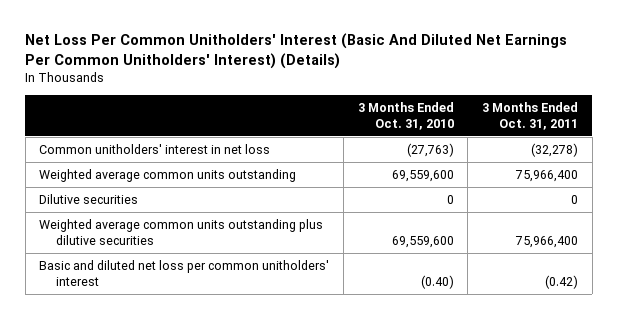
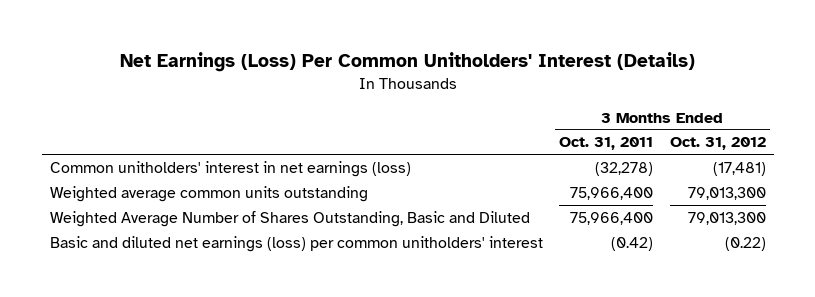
[25,33,568,69] Net Loss Per Common Unitholders' Interest (Basic And Diluted Net Earnings Per Common Unitholders' Interest) (Details) -> [119,51,695,72] Net Earnings (Loss) Per Common Unitholders' Interest (Details)
[357,101,454,130] 3 Months Ended Oct. 31, 2010 -> none
none -> [669,137,766,151] Oct. 31, 2012
[39,143,271,154] Common unitholders' interest in net loss -> [49,160,411,177] Common unitholders' interest in net earnings (loss)
[39,193,139,204] Dilutive securities -> none
[39,218,324,246] Weighted average common units outstanding plus dilutive securities -> [49,210,530,227] Weighted Average Number of Shares Outstanding, Basic and Diluted
[39,259,330,287] Basic and diluted net loss per common unitholders' interest -> [49,235,543,252] Basic and diluted net earnings (loss) per common unitholders' interest

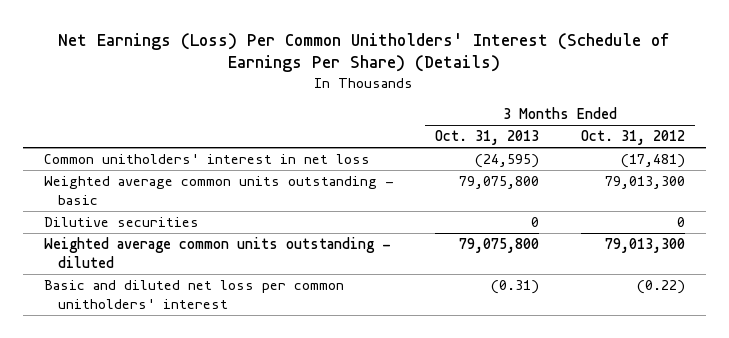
[119,51,695,72] Net Earnings (Loss) Per Common Unitholders' Interest (Details) -> [58,32,671,73] Net Earnings (Loss) Per Common Unitholders' Interest (Schedule of Earnings Per Share) (Details)
[559,137,654,151] Oct. 31, 2011 -> none
none -> [435,130,540,146] Oct. 31, 2013
[49,160,411,177] Common unitholders' interest in net earnings (loss) -> [43,154,370,165] Common unitholders' interest in net loss
[49,185,368,202] Weighted average common units outstanding -> [43,176,394,205] Weighted average common units outstanding - basic
none -> [43,217,199,228] Dilutive securities
[49,210,530,227] Weighted Average Number of Shares Outstanding, Basic and Diluted -> [43,237,391,268] Weighted average common units outstanding - diluted
[49,235,543,252] Basic and diluted net earnings (loss) per common unitholders' interest -> [43,280,344,309] Basic and diluted net loss per common unitholders' interest

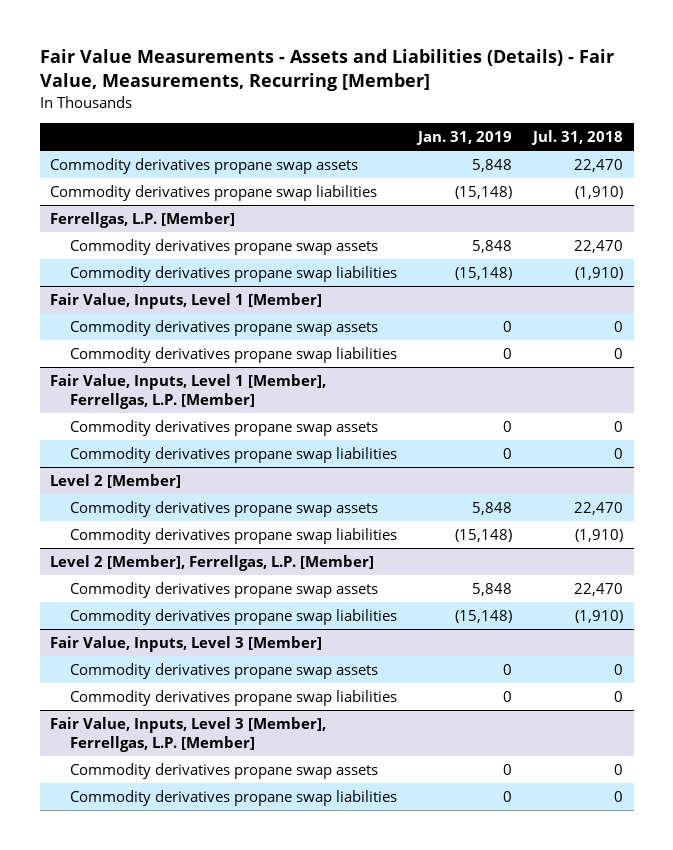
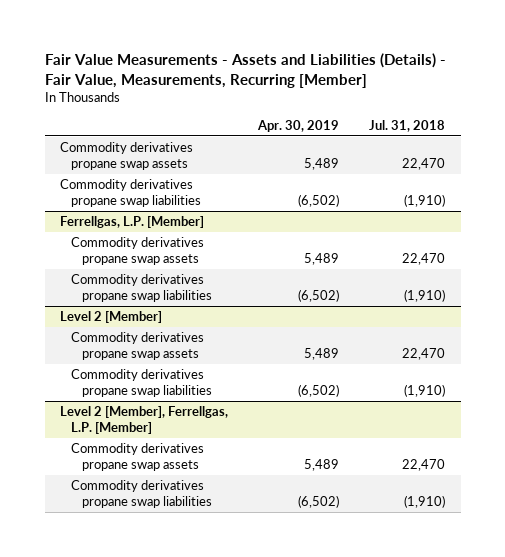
[416,130,513,145] Jan. 31, 2019 -> none
none -> [257,120,340,133] Apr. 30, 2019
[50,292,323,309] Fair Value, Inputs, Level 1 [Member] -> none
[70,319,379,336] Commodity derivatives propane swap assets -> none
[70,346,398,363] Commodity derivatives propane swap liabilities -> none
[50,373,327,409] Fair Value, Inputs, Level 1 [Member], Ferrellgas, L.P. [Member] -> none
[70,419,379,436] Commodity derivatives propane swap assets -> none
[70,446,398,463] Commodity derivatives propane swap liabilities -> none
[50,635,323,652] Fair Value, Inputs, Level 3 [Member] -> none
[70,662,379,679] Commodity derivatives propane swap assets -> none
[70,689,398,706] Commodity derivatives propane swap liabilities -> none
[50,716,327,752] Fair Value, Inputs, Level 3 [Member], Ferrellgas, L.P. [Member] -> none
[70,762,379,779] Commodity derivatives propane swap assets -> none
[70,789,398,806] Commodity derivatives propane swap liabilities -> none

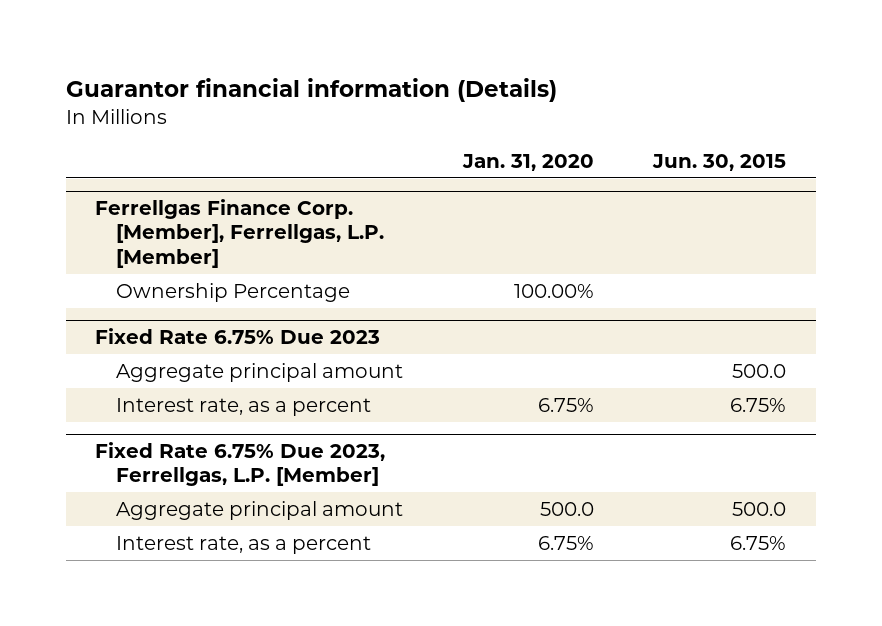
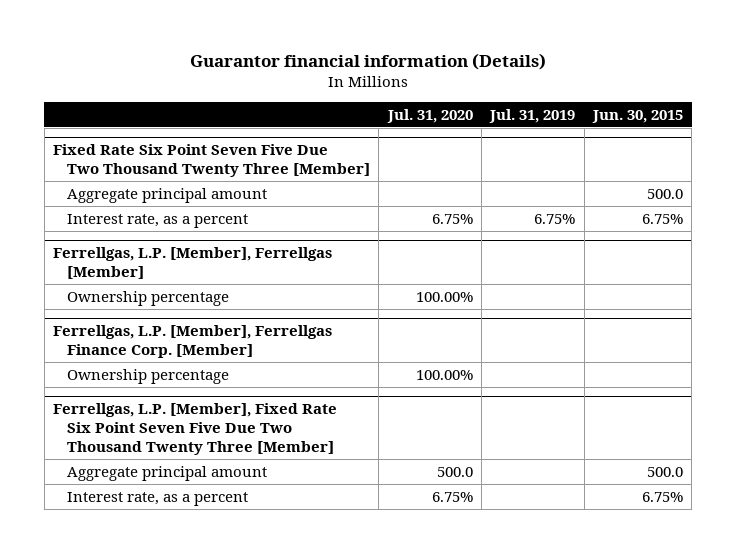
[461,154,594,172] Jan. 31, 2020 -> none
none -> [386,108,473,123] Jul. 31, 2020
none -> [489,108,576,123] Jul. 31, 2019
[95,199,385,268] Ferrellgas Finance Corp. [Member], Ferrellgas, L.P. [Member] -> none
[116,282,351,302] Ownership Percentage -> none
[95,328,381,345] Fixed Rate 6.75% Due 2023 -> [53,144,371,177] Fixed Rate Six Point Seven Five Due Two Thousand Twenty Three [Member]
[95,442,386,487] Fixed Rate 6.75% Due 2023, Ferrellgas, L.P. [Member] -> none
none -> [53,247,333,279] Ferrellgas, L.P. [Member], Ferrellgas [Member]
none -> [67,290,230,306] Ownership percentage
none -> [53,325,333,358] Ferrellgas, L.P. [Member], Ferrellgas Finance Corp. [Member]
none -> [67,368,230,384] Ownership percentage
none -> [53,403,338,455] Ferrellgas, L.P. [Member], Fixed Rate Six Point Seven Five Due Two Thousand Twenty Three [Member]

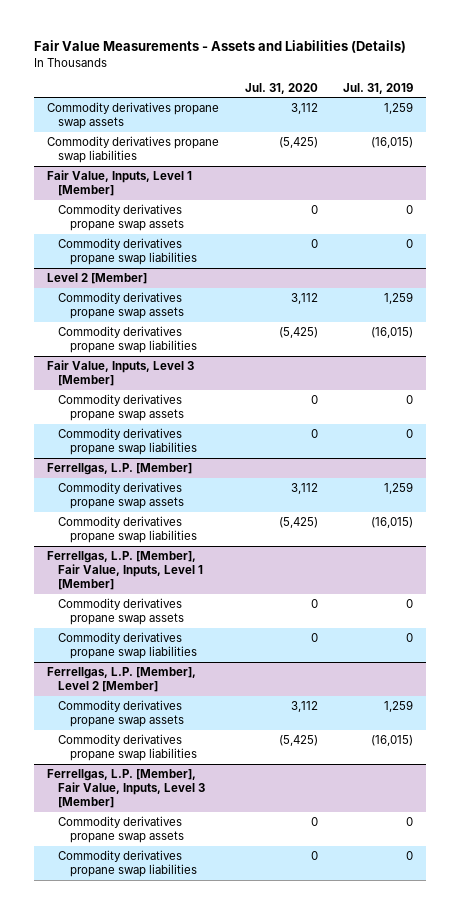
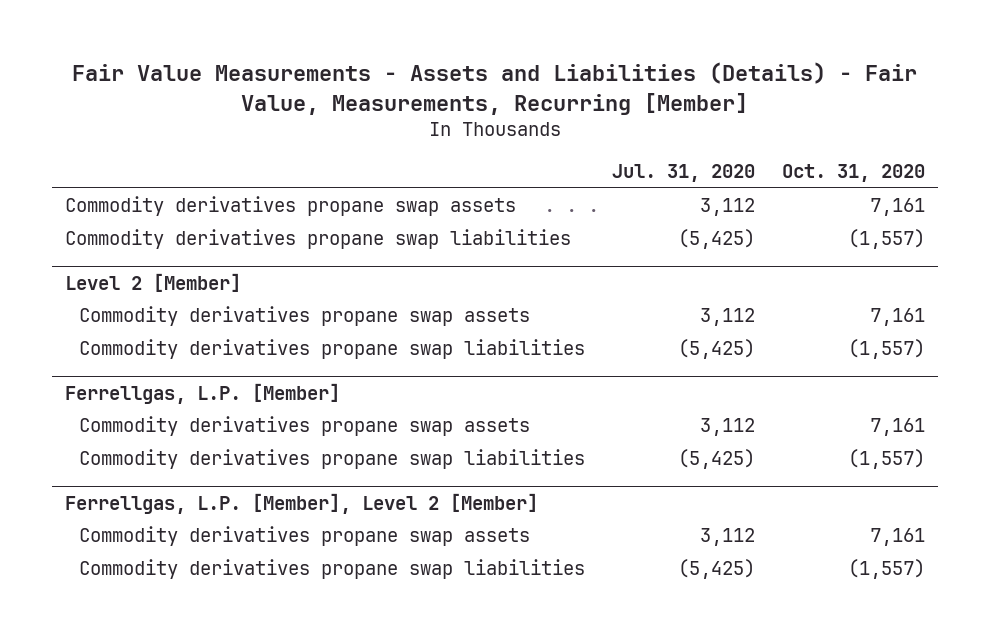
[33,40,406,54] Fair Value Measurements - Assets and Liabilities (Details) -> [72,62,918,115] Fair Value Measurements - Assets and Liabilities (Details) - Fair Value, Measurements, Recurring [Member]
[343,82,414,94] Jul. 31, 2019 -> none
none -> [781,164,925,183] Oct. 31, 2020
[46,169,192,197] Fair Value, Inputs, Level 1 [Member] -> none
[58,203,185,232] Commodity derivatives propane swap assets -> none
[58,237,198,266] Commodity derivatives propane swap liabilities -> none
[46,359,194,387] Fair Value, Inputs, Level 3 [Member] -> none
[58,393,185,422] Commodity derivatives propane swap assets -> none
[58,427,198,456] Commodity derivatives propane swap liabilities -> none
[46,550,204,591] Ferrellgas, L.P. [Member], Fair Value, Inputs, Level 1 [Member] -> none
[58,597,185,626] Commodity derivatives propane swap assets -> none
[58,631,198,660] Commodity derivatives propane swap liabilities -> none
[46,768,206,809] Ferrellgas, L.P. [Member], Fair Value, Inputs, Level 3 [Member] -> none
[58,815,185,844] Commodity derivatives propane swap assets -> none
[58,849,198,878] Commodity derivatives propane swap liabilities -> none

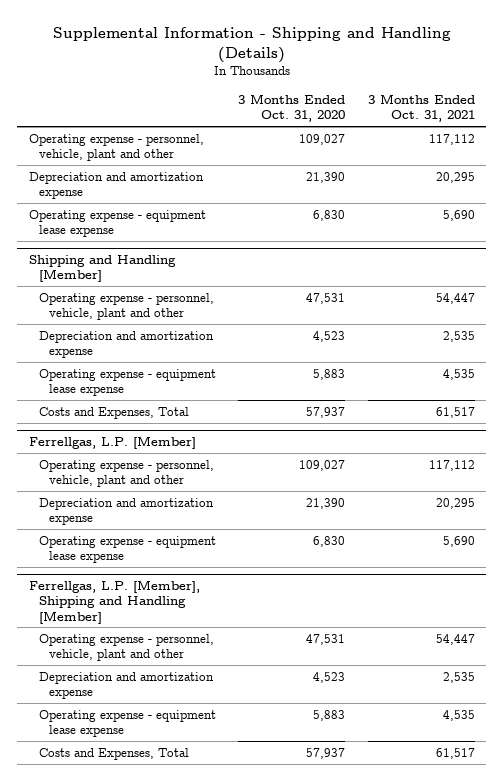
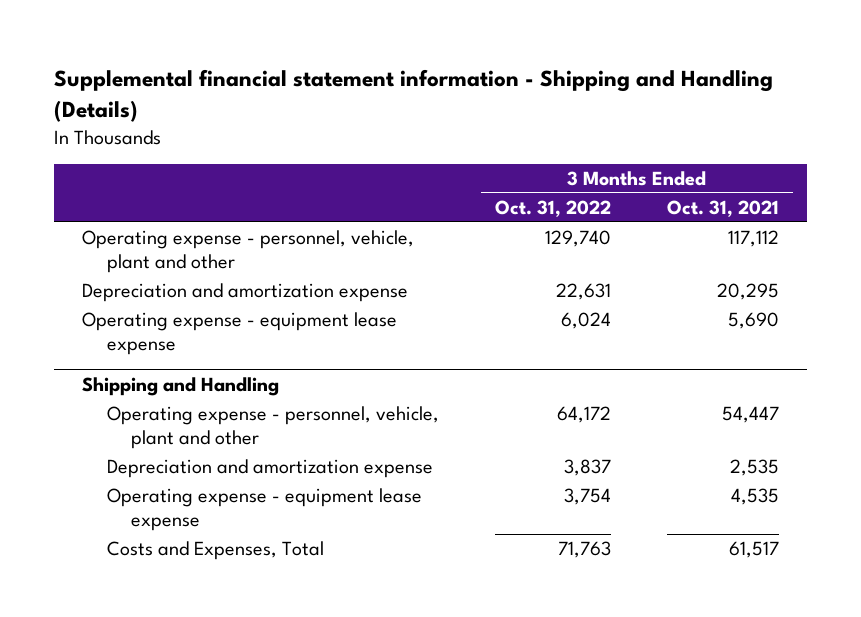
[52,26,451,63] Supplemental Information - Shipping and Handling (Details) -> [54,68,774,122] Supplemental financial statement information - Shipping and Handling (Details)
[238,94,346,123] 3 Months Ended Oct. 31, 2020 -> none
none -> [494,199,611,217] Oct. 31, 2022
[38,292,214,320] Operating expense - personnel, vehicle, plant and other -> none
[38,330,214,358] Depreciation and amortization expense -> none
[38,368,216,396] Operating expense - equipment lease expense -> none
[38,406,189,419] Costs and Expenses, Total -> none
[28,436,196,450] Ferrellgas, L.P. [Member] -> none
[38,459,214,487] Operating expense - personnel, vehicle, plant and other -> none
[38,497,214,525] Depreciation and amortization expense -> none
[38,535,216,563] Operating expense - equipment lease expense -> none
[28,580,200,624] Ferrellgas, L.P. [Member], Shipping and Handling [Member] -> none
[28,255,176,283] Shipping and Handling [Member] -> [82,376,280,396] Shipping and Handling

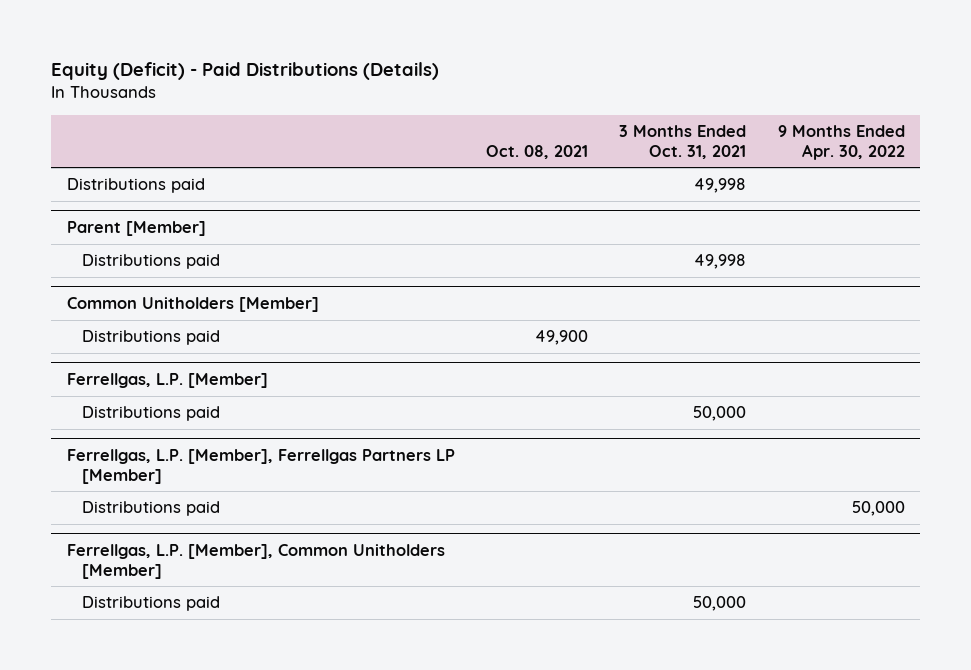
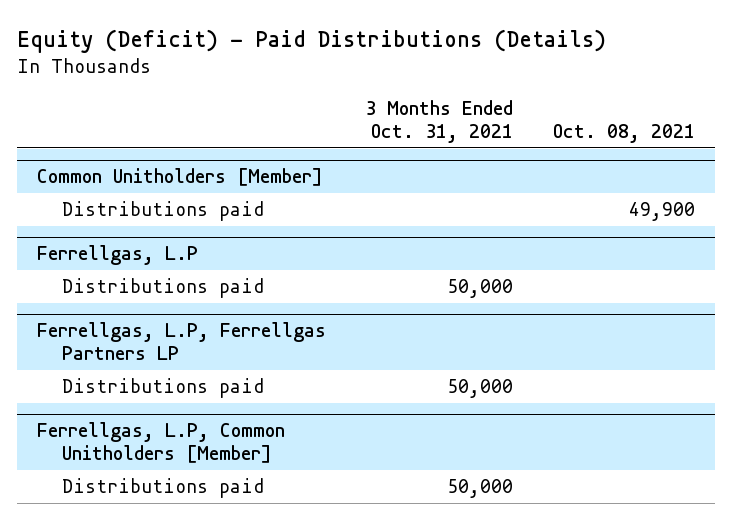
[777,124,905,160] 9 Months Ended Apr. 30, 2022 -> none
[66,178,205,194] Distributions paid -> none
[66,221,206,237] Parent [Member] -> none
[82,254,221,270] Distributions paid -> none
[66,373,268,389] Ferrellgas, L.P. [Member] -> [36,245,198,266] Ferrellgas, L.P
[82,501,221,517] Distributions paid -> none
[66,544,445,579] Ferrellgas, L.P. [Member], Common Unitholders [Member] -> none
[66,449,455,484] Ferrellgas, L.P. [Member], Ferrellgas Partners LP [Member] -> [36,322,326,360] Ferrellgas, L.P, Ferrellgas Partners LP
none -> [36,422,285,463] Ferrellgas, L.P, Common Unitholders [Member]
none -> [61,478,264,499] Distributions paid

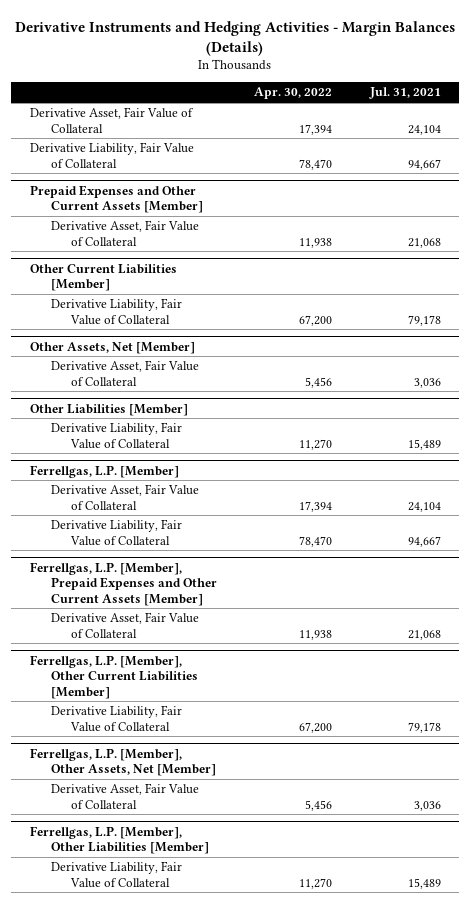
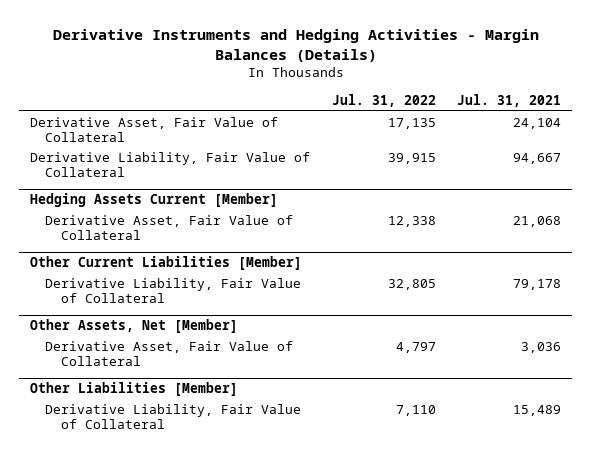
[254,87,333,100] Apr. 30, 2022 -> none
none -> [331,94,436,108] Jul. 31, 2022
[30,184,203,214] Prepaid Expenses and Other Current Assets [Member] -> none
none -> [30,193,279,208] Hedging Assets Current [Member]
[30,464,180,478] Ferrellgas, L.P. [Member] -> none
[50,484,199,510] Derivative Asset, Fair Value of Collateral -> none
[50,519,182,546] Derivative Liability, Fair Value of Collateral -> none
[30,561,217,606] Ferrellgas, L.P. [Member], Prepaid Expenses and Other Current Assets [Member] -> none
[50,612,199,638] Derivative Asset, Fair Value of Collateral -> none
[30,654,198,699] Ferrellgas, L.P. [Member], Other Current Liabilities [Member] -> none
[50,705,182,732] Derivative Liability, Fair Value of Collateral -> none
[30,747,216,777] Ferrellgas, L.P. [Member], Other Assets, Net [Member] -> none
[50,783,199,809] Derivative Asset, Fair Value of Collateral -> none
[30,825,209,855] Ferrellgas, L.P. [Member], Other Liabilities [Member] -> none
[50,861,182,888] Derivative Liability, Fair Value of Collateral -> none

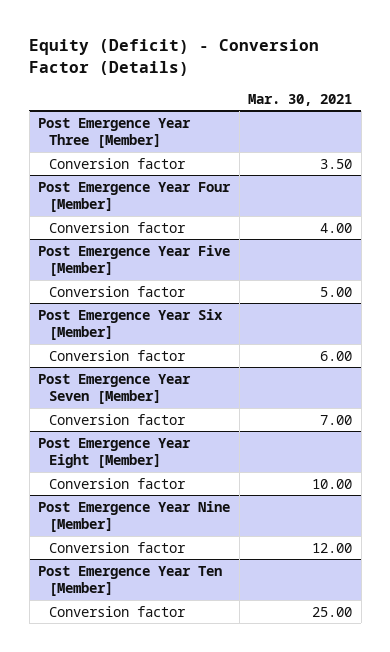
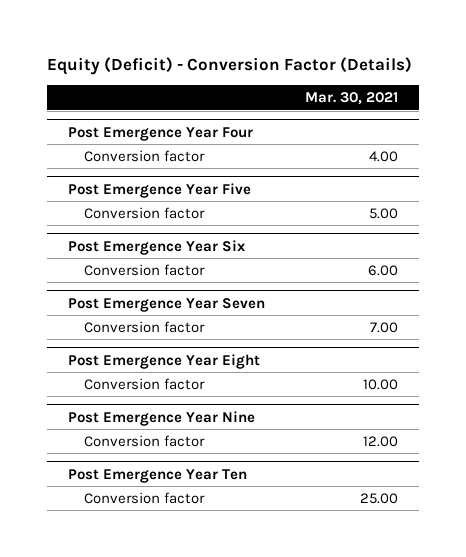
[38,117,192,149] Post Emergence Year Three [Member] -> none
[48,157,186,169] Conversion factor -> none
[38,181,232,213] Post Emergence Year Four [Member] -> [67,126,253,141] Post Emergence Year Four
[38,244,231,277] Post Emergence Year Five [Member] -> [67,182,251,198] Post Emergence Year Five
[38,308,224,341] Post Emergence Year Six [Member] -> [67,239,246,255] Post Emergence Year Six
[38,373,192,405] Post Emergence Year Seven [Member] -> [67,297,265,312] Post Emergence Year Seven
[38,437,192,469] Post Emergence Year Eight [Member] -> [67,353,260,369] Post Emergence Year Eight
[38,500,231,533] Post Emergence Year Nine [Member] -> [67,410,255,426] Post Emergence Year Nine
[38,565,223,597] Post Emergence Year Ten [Member] -> [67,468,247,483] Post Emergence Year Ten

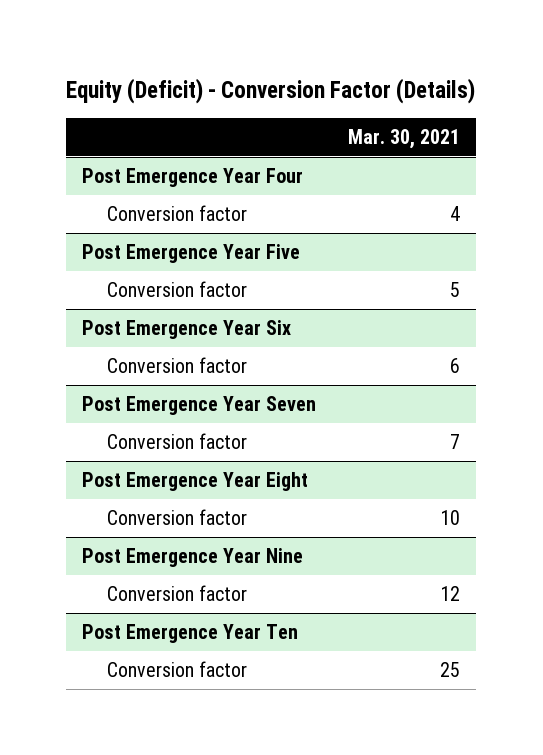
[369,150,399,162] 4.00 -> [450,206,461,222] 4
[369,207,399,219] 5.00 -> [450,282,461,298] 5
[368,264,399,276] 6.00 -> [450,358,461,374] 6
[370,321,399,333] 7.00 -> [450,434,461,450] 7
[363,378,399,390] 10.00 -> [440,510,461,526] 10
[363,435,399,447] 12.00 -> [440,586,461,602] 12
[360,492,399,504] 25.00 -> [440,662,461,678] 25

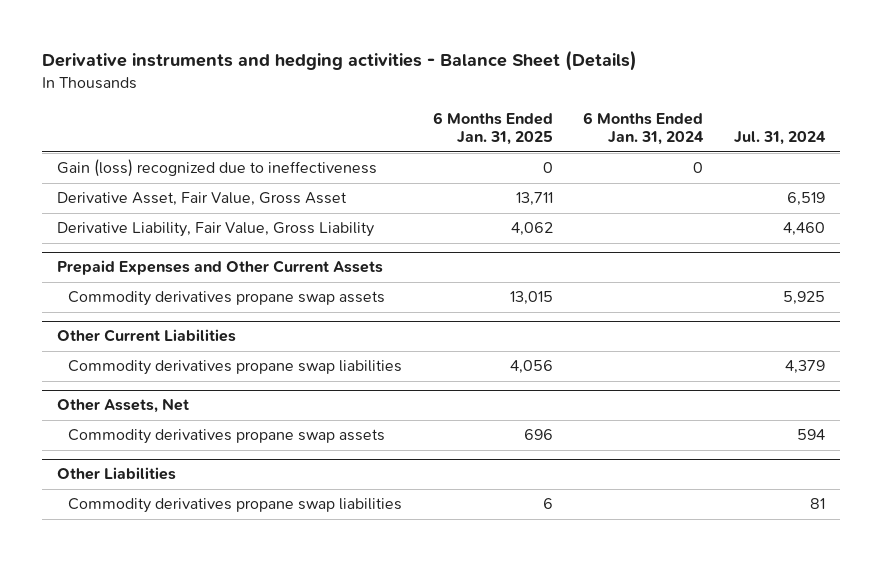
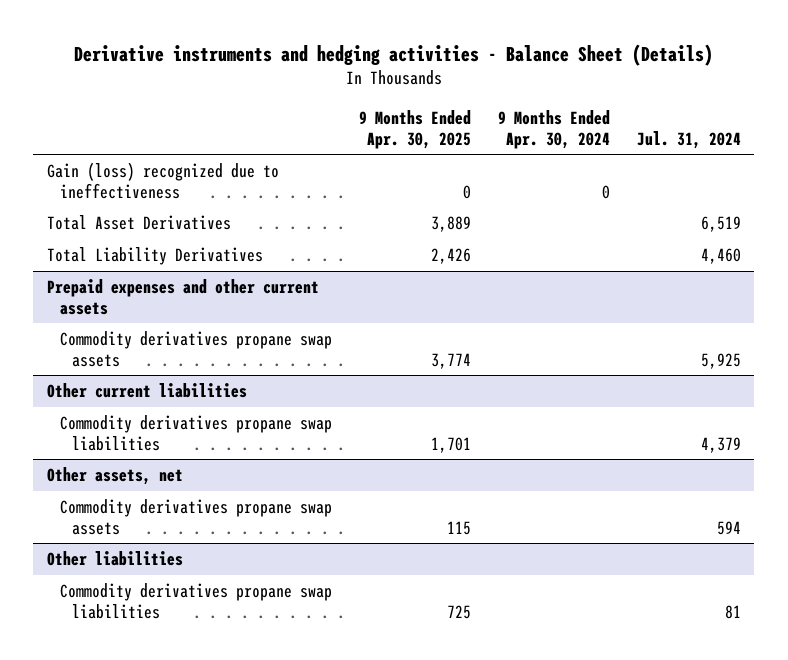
[432,111,553,145] 6 Months Ended Jan. 31, 2025 -> none
[583,111,705,145] 6 Months Ended Jan. 31, 2024 -> none
none -> [358,109,471,149] 9 Months Ended Apr. 30, 2025
none -> [497,109,610,149] 9 Months Ended Apr. 30, 2024
[56,192,347,207] Derivative Asset, Fair Value, Gross Asset -> [46,214,231,230] Total Asset Derivatives
[56,222,374,238] Derivative Liability, Fair Value, Gross Liability -> [46,246,263,265] Total Liability Derivatives
[56,260,383,276] Prepaid Expenses and Other Current Assets -> [46,278,319,315] Prepaid expenses and other current assets
[56,329,236,343] Other Current Liabilities -> [46,382,247,398] Other current liabilities
[56,398,189,414] Other Assets, Net -> [46,466,183,485] Other assets, net
[56,467,176,481] Other Liabilities -> [46,550,183,566] Other liabilities

